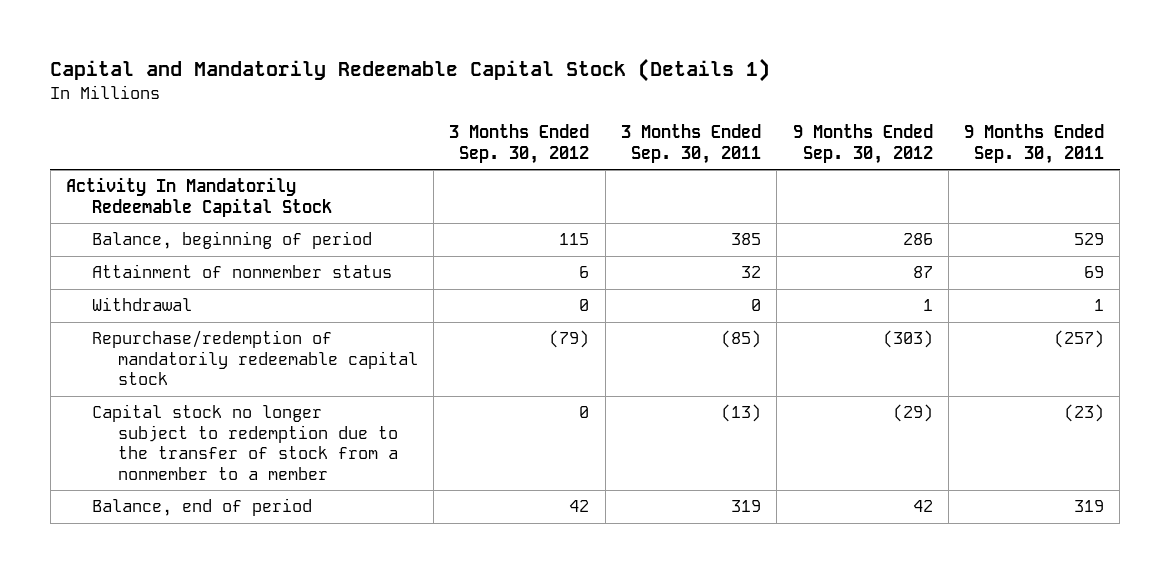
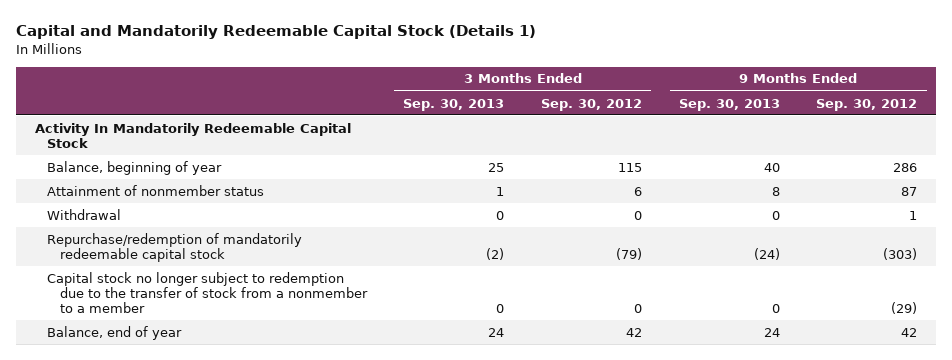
[620,124,761,164] 3 Months Ended Sep. 30, 2011 -> none
[964,124,1105,164] 9 Months Ended Sep. 30, 2011 -> none
none -> [403,98,505,111] Sep. 30, 2013
none -> [678,98,780,111] Sep. 30, 2013
[91,231,372,250] Balance, beginning of period -> [47,160,223,175] Balance, beginning of year
[91,498,312,517] Balance, end of period -> [47,325,183,340] Balance, end of year

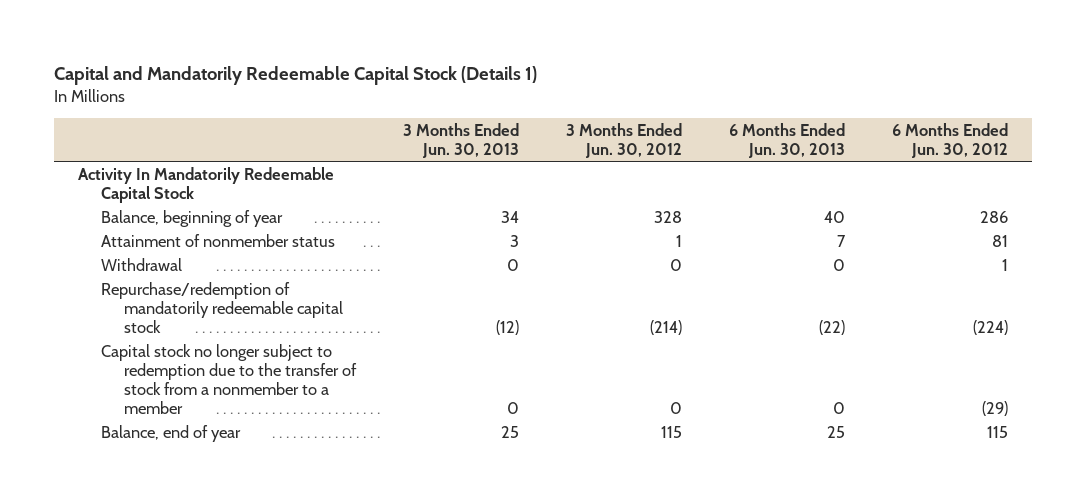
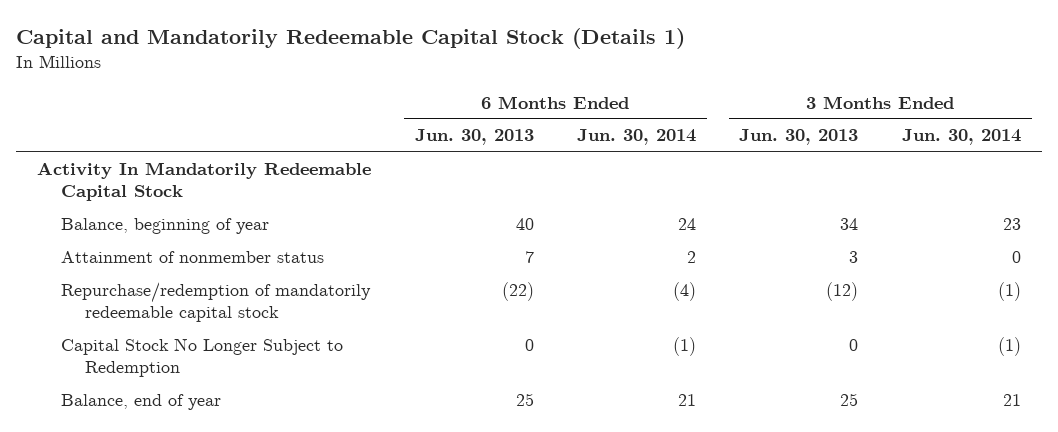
[566,122,683,158] 3 Months Ended Jun. 30, 2012 -> none
[892,122,1009,158] 6 Months Ended Jun. 30, 2012 -> none
none -> [576,129,696,146] Jun. 30, 2014
none -> [901,129,1021,146] Jun. 30, 2014
[101,257,183,271] Withdrawal -> none
[101,343,358,415] Capital stock no longer subject to redemption due to the transfer of stock from a nonmember to a member -> [61,337,344,377] Capital Stock No Longer Subject to Redemption

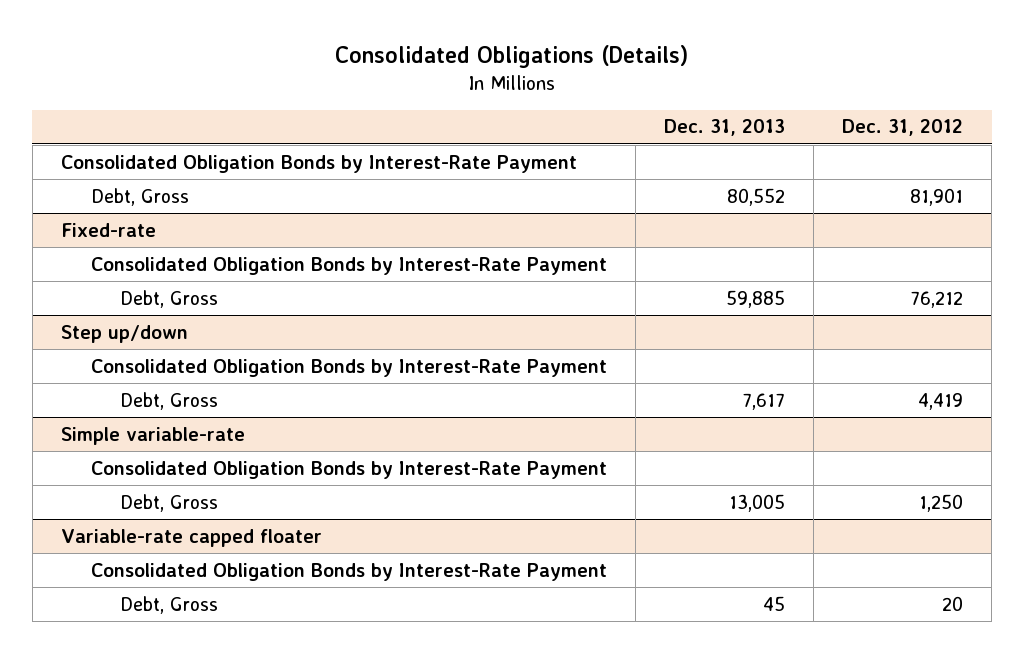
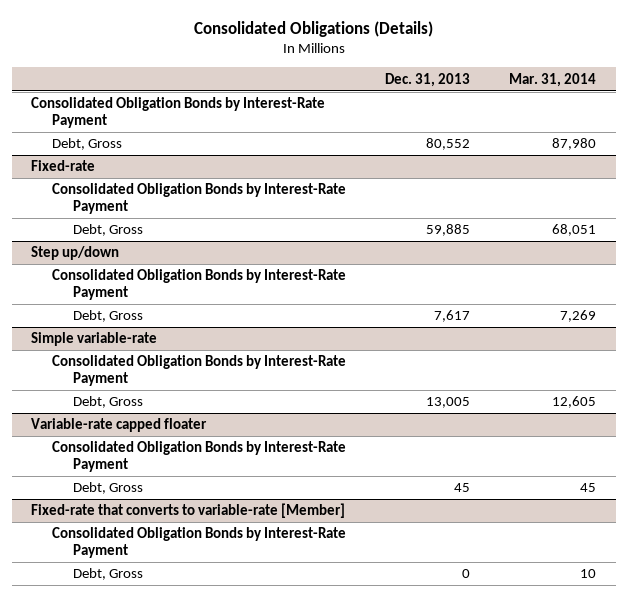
[842,119,964,137] Dec. 31, 2012 -> none
none -> [509,72,597,87] Mar. 31, 2014
none -> [31,503,346,519] Fixed-rate that converts to variable-rate [Member]
none -> [52,527,347,559] Consolidated Obligation Bonds by Interest-Rate Payment
none -> [73,568,144,581] Debt, Gross

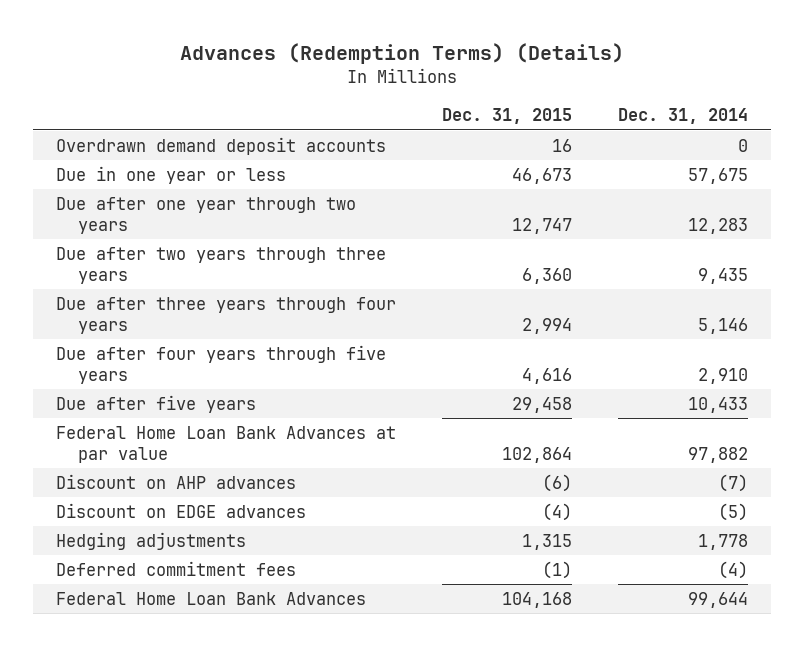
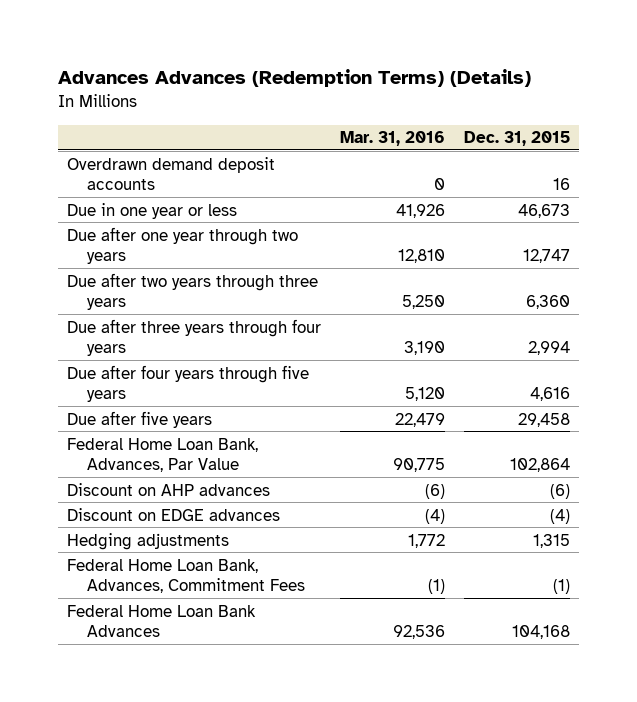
[179,42,624,64] Advances (Redemption Terms) (Details) -> [57,69,531,88] Advances Advances (Redemption Terms) (Details)
[617,108,748,125] Dec. 31, 2014 -> none
none -> [340,131,446,147] Mar. 31, 2016
[56,425,397,463] Federal Home Loan Bank Advances at par value -> [67,437,259,473] Federal Home Loan Bank, Advances, Par Value
[56,560,297,576] Deferred commitment fees -> [67,558,306,594] Federal Home Loan Bank, Advances, Commitment Fees

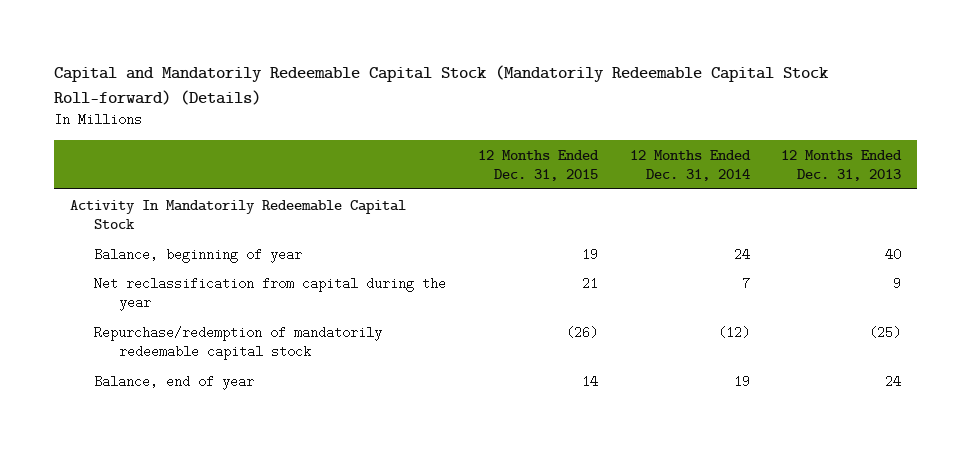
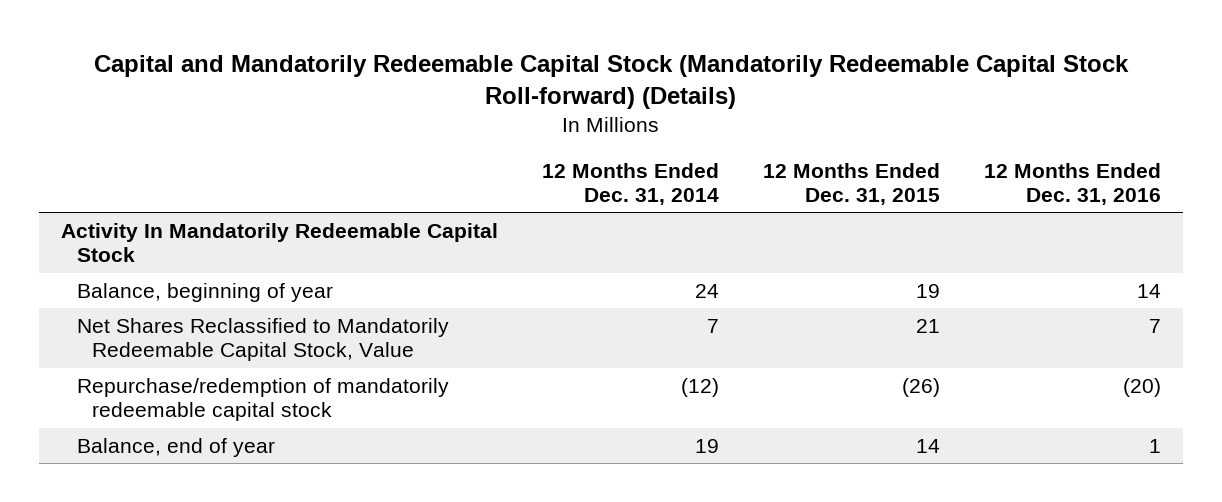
[781,149,903,181] 12 Months Ended Dec. 31, 2013 -> none
none -> [984,162,1162,206] 12 Months Ended Dec. 31, 2016
[94,276,447,311] Net reclassification from capital during the year -> [76,317,449,362] Net Shares Reclassified to Mandatorily Redeemable Capital Stock, Value

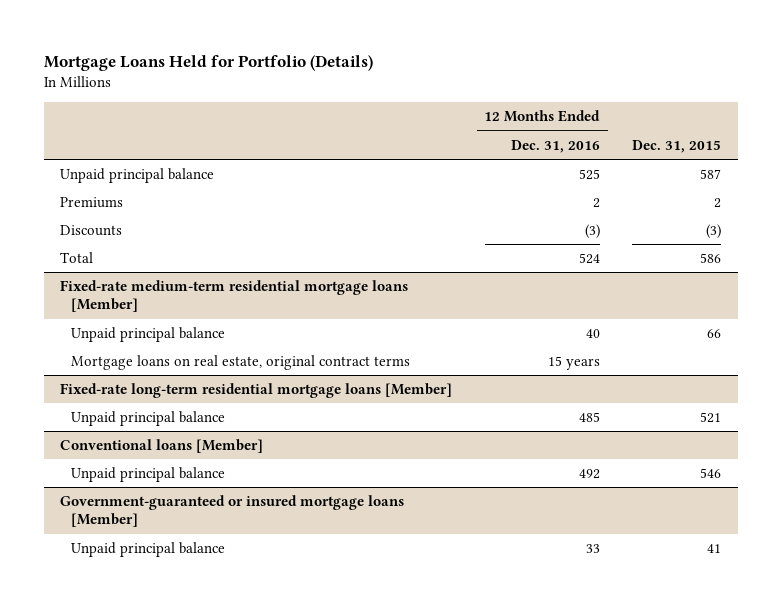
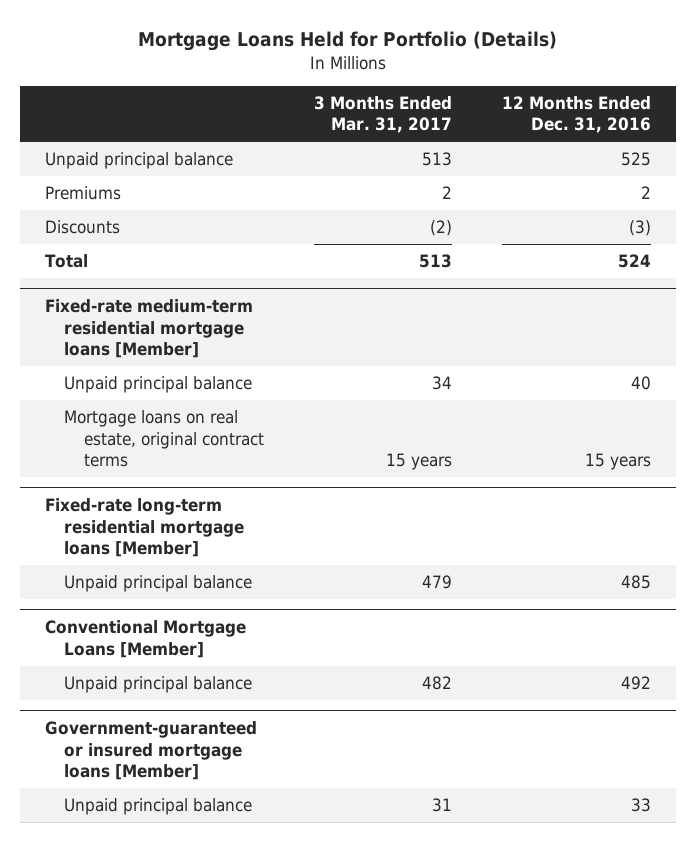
[632,139,722,153] Dec. 31, 2015 -> none
none -> [313,95,452,134] 3 Months Ended Mar. 31, 2017
[60,439,264,454] Conventional loans [Member] -> [45,620,247,658] Conventional Mortgage Loans [Member]

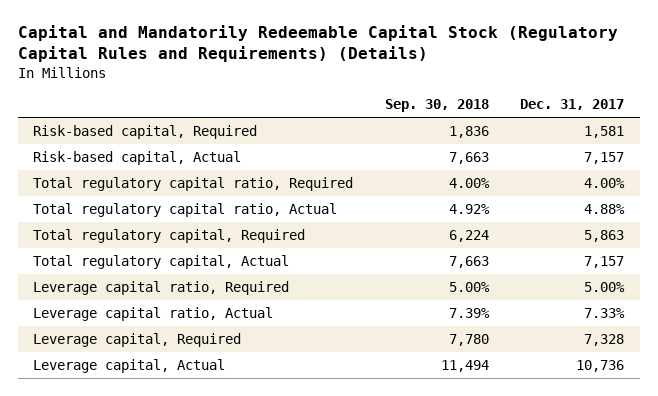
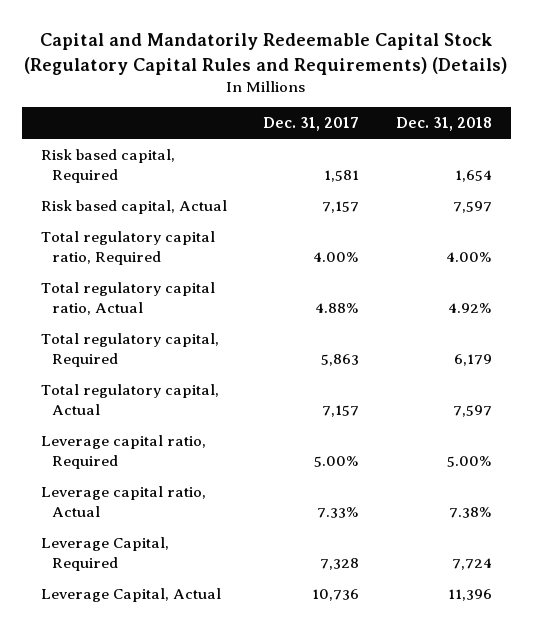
[384,99,489,113] Sep. 30, 2018 -> none
none -> [396,117,493,132] Dec. 31, 2018
[33,124,258,139] Risk-based capital, Required -> [40,148,175,183] Risk based capital, Required
[33,150,242,165] Risk-based capital, Actual -> [40,199,227,214] Risk based capital, Actual
[33,332,242,347] Leverage capital, Required -> [40,536,169,571] Leverage Capital, Required
[33,358,226,373] Leverage capital, Actual -> [40,587,221,602] Leverage Capital, Actual

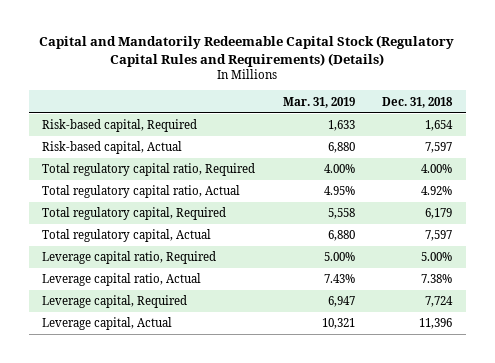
[263,117,360,132] Dec. 31, 2017 -> none
none -> [282,96,355,108] Mar. 31, 2019
[40,148,175,183] Risk based capital, Required -> [42,119,198,133] Risk-based capital, Required
[40,199,227,214] Risk based capital, Actual -> [42,141,183,155] Risk-based capital, Actual
[40,536,169,571] Leverage Capital, Required -> [42,295,188,309] Leverage capital, Required
[40,587,221,602] Leverage Capital, Actual -> [42,317,173,331] Leverage capital, Actual

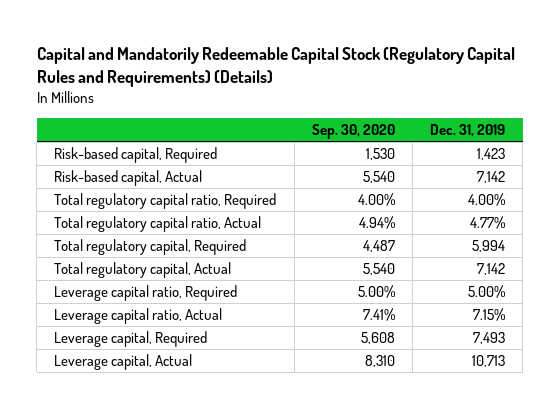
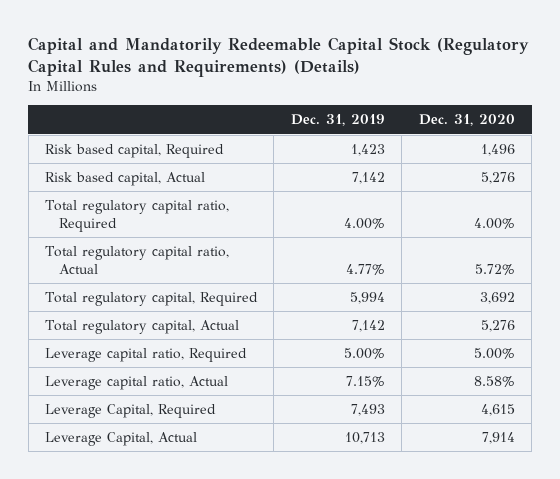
[311,123,395,139] Sep. 30, 2020 -> none
none -> [418,114,515,127] Dec. 31, 2020
[54,147,218,164] Risk-based capital, Required -> [44,144,224,159] Risk based capital, Required
[54,170,203,187] Risk-based capital, Actual -> [44,172,205,187] Risk based capital, Actual
[54,331,208,348] Leverage capital, Required -> [44,404,216,419] Leverage Capital, Required
[54,354,193,371] Leverage capital, Actual -> [44,432,197,447] Leverage Capital, Actual

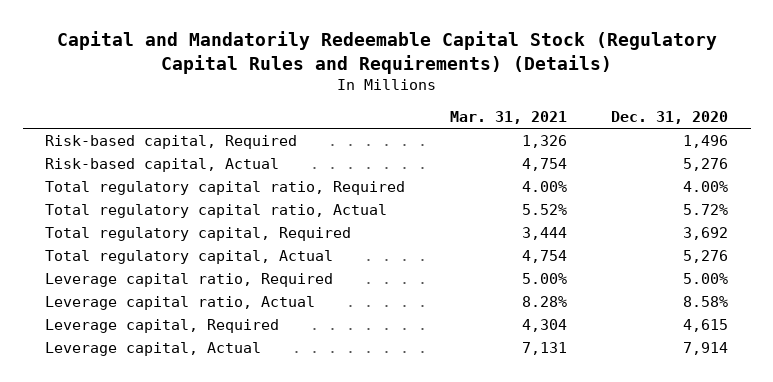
[290,114,385,127] Dec. 31, 2019 -> none
none -> [449,111,567,125] Mar. 31, 2021
[44,144,224,159] Risk based capital, Required -> [45,135,298,150] Risk-based capital, Required
[44,172,205,187] Risk based capital, Actual -> [45,158,280,173] Risk-based capital, Actual
[44,404,216,419] Leverage Capital, Required -> [45,319,280,334] Leverage capital, Required
[44,432,197,447] Leverage Capital, Actual -> [45,342,262,357] Leverage capital, Actual

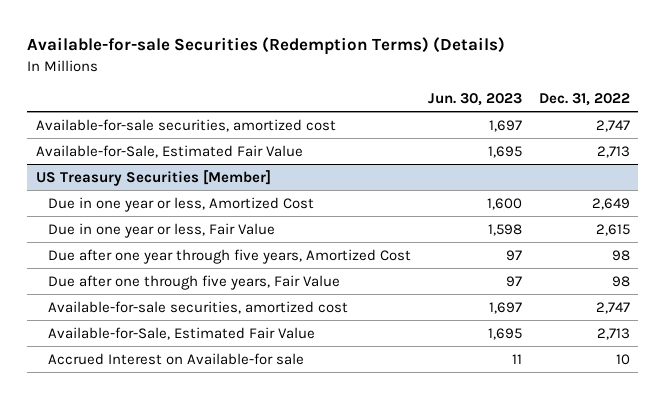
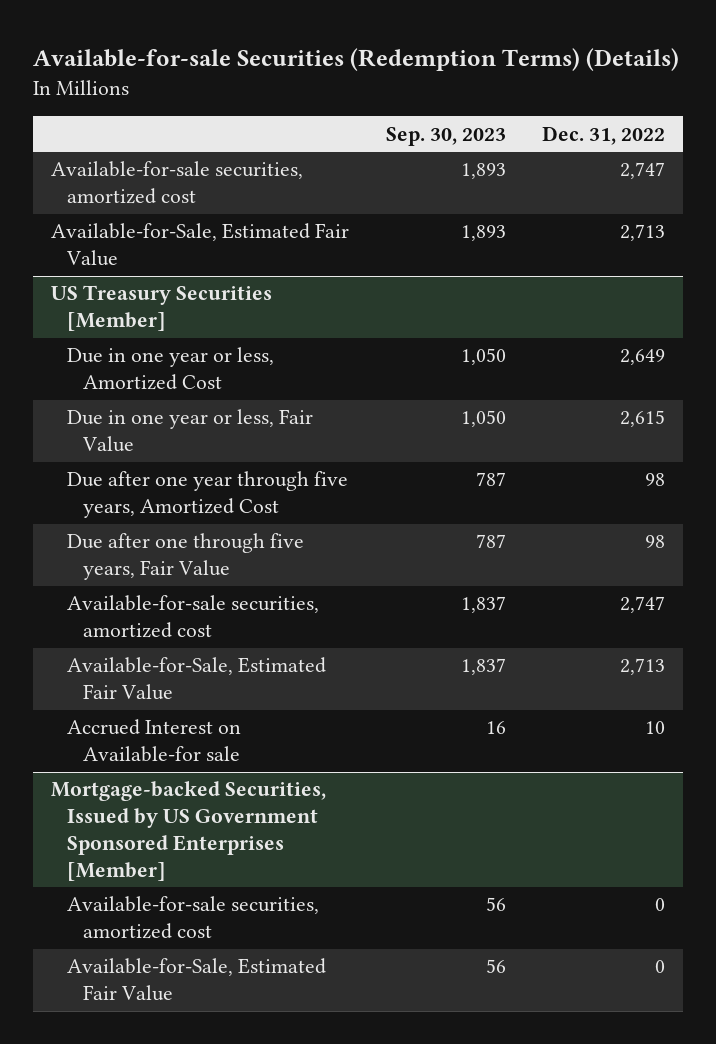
[428,93,523,107] Jun. 30, 2023 -> none
none -> [385,126,506,146] Sep. 30, 2023
none -> [51,781,327,881] Mortgage-backed Securities, Issued by US Government Sponsored Enterprises [Member]
none -> [67,896,320,940] Available-for-sale securities, amortized cost
none -> [67,958,327,1002] Available-for-Sale, Estimated Fair Value

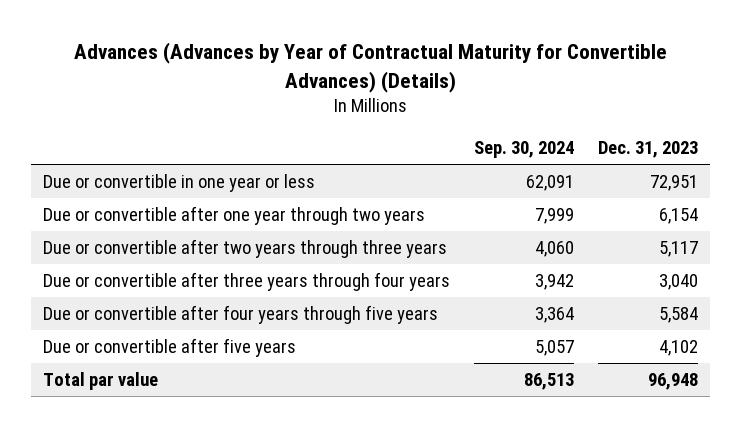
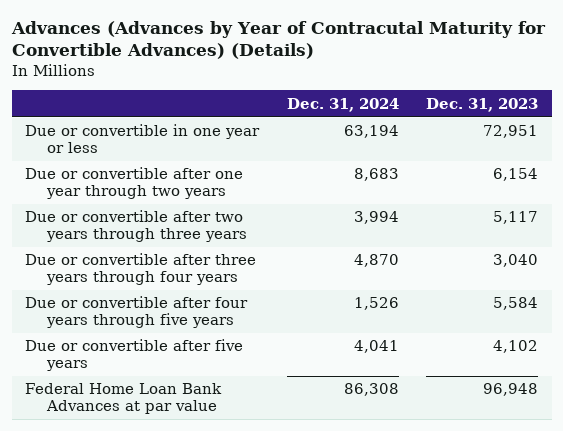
[73,42,667,93] Advances (Advances by Year of Contractual Maturity for Convertible Advances) (Details) -> [10,20,546,60] Advances (Advances by Year of Contracutal Maturity for Convertible Advances) (Details)
[474,140,575,158] Sep. 30, 2024 -> none
none -> [286,97,399,112] Dec. 31, 2024
[43,372,159,391] Total par value -> [25,383,223,415] Federal Home Loan Bank Advances at par value

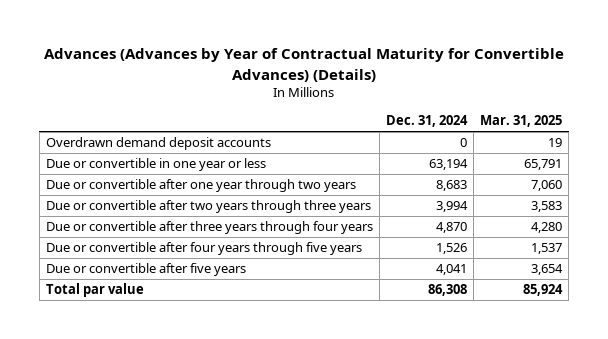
[10,20,546,60] Advances (Advances by Year of Contracutal Maturity for Convertible Advances) (Details) -> [44,48,565,82] Advances (Advances by Year of Contractual Maturity for Convertible Advances) (Details)
[425,97,538,112] Dec. 31, 2023 -> none
none -> [480,115,563,128] Mar. 31, 2025
none -> [45,137,271,151] Overdrawn demand deposit accounts
[25,383,223,415] Federal Home Loan Bank Advances at par value -> [45,283,144,298] Total par value

